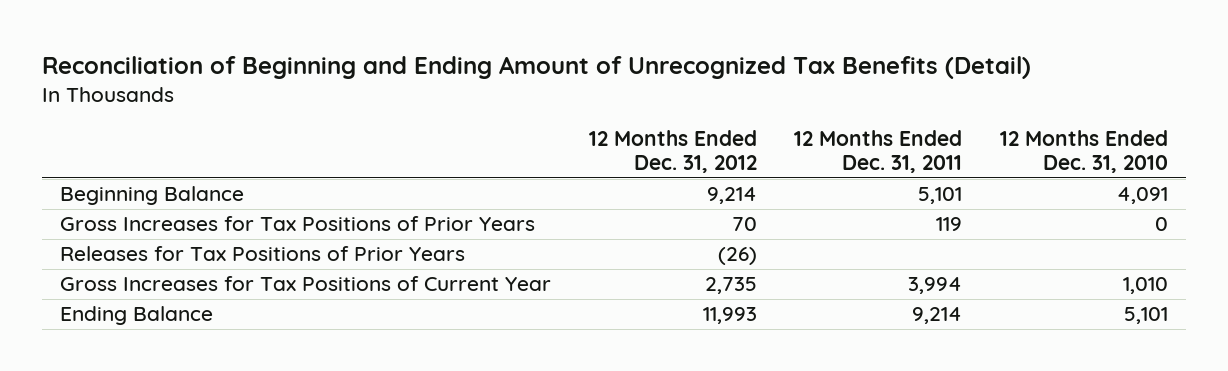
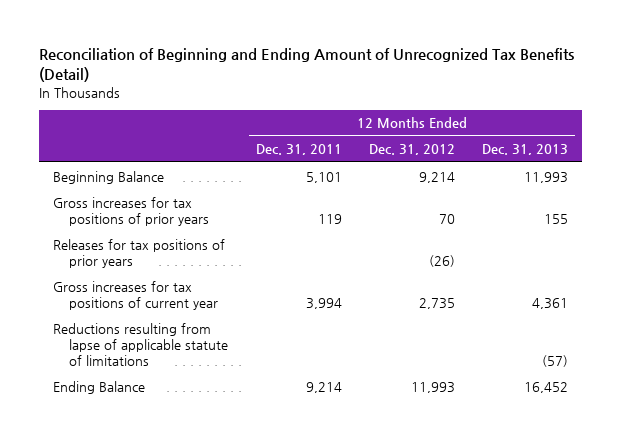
[999,129,1168,174] 12 Months Ended Dec. 31, 2010 -> none
none -> [482,144,569,156] Dec. 31, 2013
[60,216,536,232] Gross Increases for Tax Positions of Prior Years -> [52,196,210,226] Gross increases for tax positions of prior years
[60,246,466,262] Releases for Tax Positions of Prior Years -> [52,238,225,268] Releases for tax positions of prior years
[60,276,552,292] Gross Increases for Tax Positions of Current Year -> [52,280,219,310] Gross increases for tax positions of current year
none -> [52,322,229,366] Reductions resulting from lapse of applicable statute of limitations

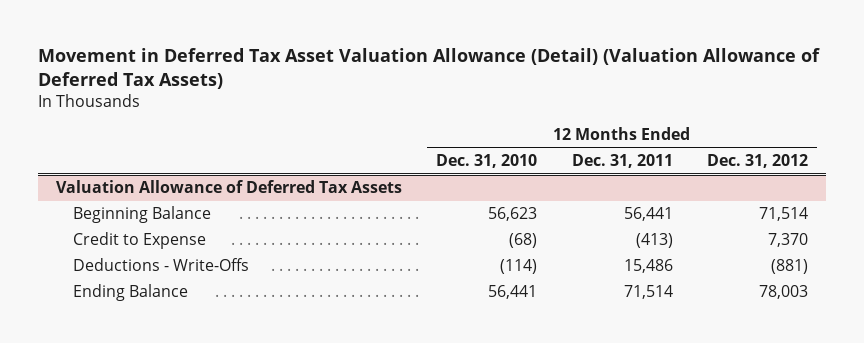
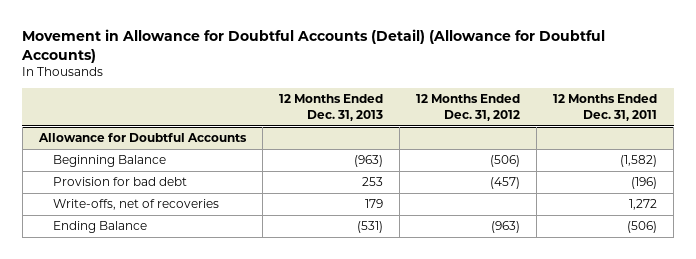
[38,48,821,89] Movement in Deferred Tax Asset Valuation Allowance (Detail) (Valuation Allowance of Deferred Tax Assets) -> [21,28,606,63] Movement in Allowance for Doubtful Accounts (Detail) (Allowance for Doubtful Accounts)
[436,154,538,169] Dec. 31, 2010 -> none
none -> [278,94,383,121] 12 Months Ended Dec. 31, 2013
[55,180,402,194] Valuation Allowance of Deferred Tax Assets -> none
[73,232,207,250] Credit to Expense -> none
[73,258,250,272] Deductions - Write-Offs -> none
none -> [37,133,247,143] Allowance for Doubtful Accounts
[623,207,673,222] 56,441 -> [620,155,658,168] (1,582)
[759,207,809,222] 71,514 -> [490,155,521,168] (506)
none -> [52,177,187,187] Provision for bad debt
none -> [52,199,219,211] Write-offs, net of recoveries
[623,285,673,300] 71,514 -> [627,221,658,234] (506)
[759,285,809,300] 78,003 -> [491,221,521,234] (963)

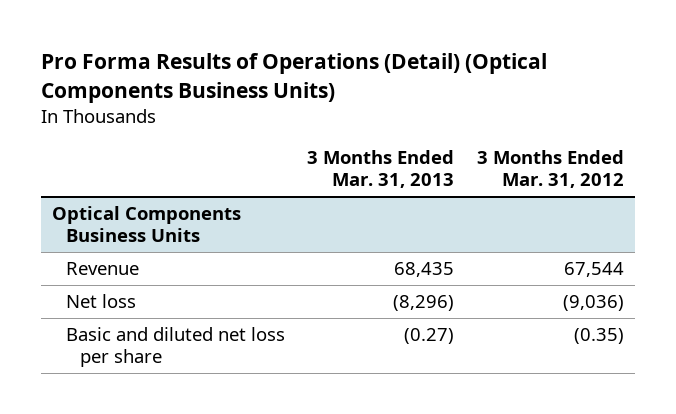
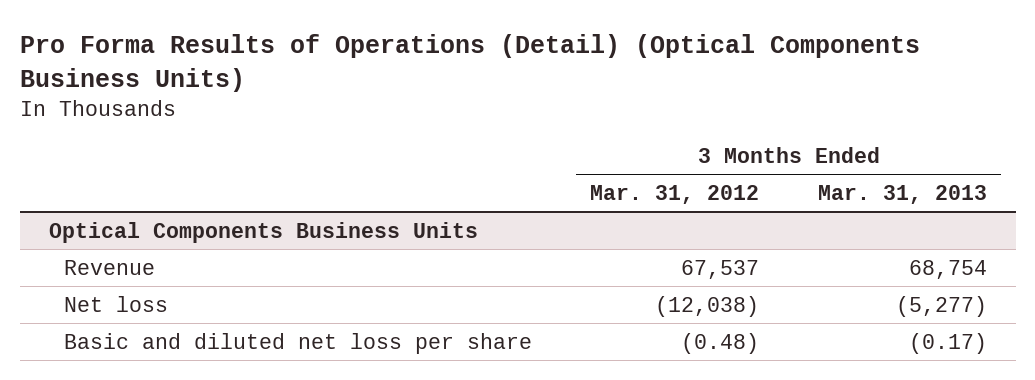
[394,262,455,278] 68,435 -> [908,259,987,279] 68,754
[563,262,624,278] 67,544 -> [681,259,760,279] 67,537
[393,295,455,312] (8,296) -> [895,295,987,317] (5,277)
[562,295,624,312] (9,036) -> [655,295,760,317] (12,038)
[404,328,455,345] (0.27) -> [908,332,987,354] (0.17)
[573,328,624,345] (0.35) -> [681,332,760,354] (0.48)

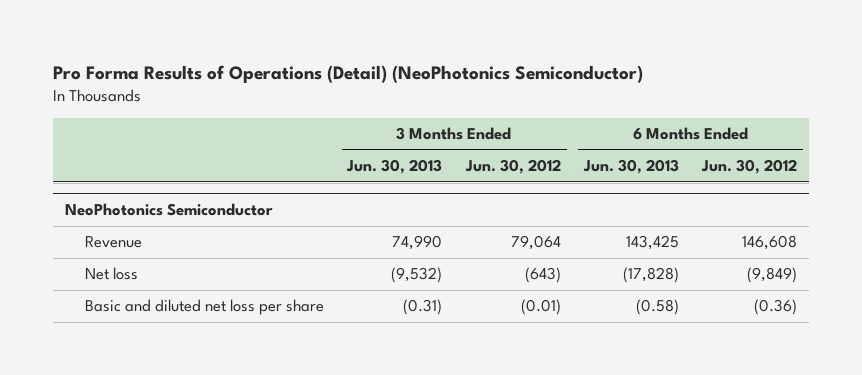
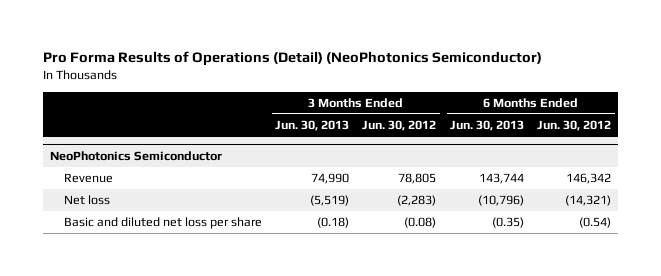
[510,235,561,251] 79,064 -> [398,173,437,185] 78,805
[626,235,680,251] 143,425 -> [478,173,524,185] 143,744
[742,235,798,251] 146,608 -> [566,173,612,185] 146,342
[391,267,443,284] (9,532) -> [309,195,349,207] (5,519)
[524,267,561,284] (643) -> [397,195,437,207] (2,283)
[623,267,680,284] (17,828) -> [477,195,524,207] (10,796)
[747,267,798,284] (9,849) -> [565,195,612,207] (14,321)
[403,299,443,316] (0.31) -> [316,217,349,229] (0.18)
[520,299,561,316] (0.01) -> [404,217,437,229] (0.08)
[636,299,680,316] (0.58) -> [491,217,524,229] (0.35)
[754,299,798,316] (0.36) -> [579,217,612,229] (0.54)

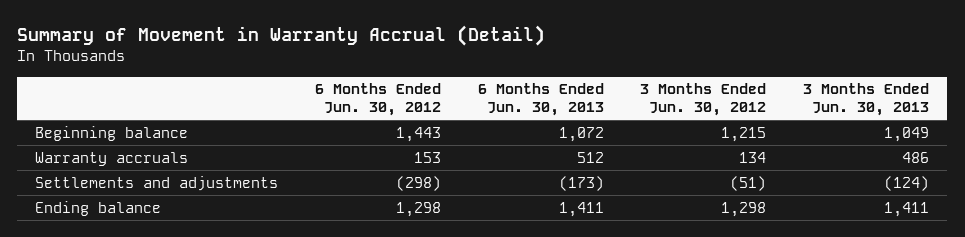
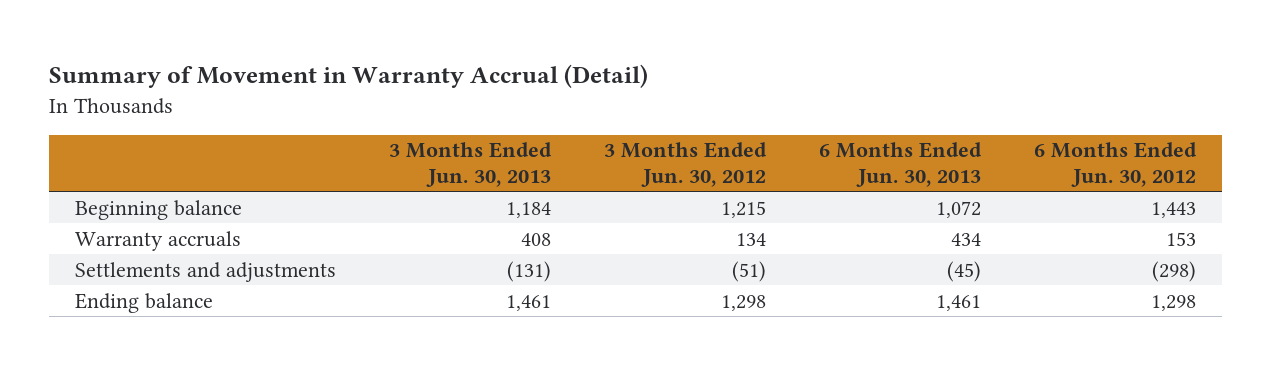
[884,126,930,142] 1,049 -> [506,201,552,218] 1,184
[576,151,604,163] 512 -> [951,232,982,246] 434
[902,151,930,163] 486 -> [521,232,552,246] 408
[558,175,604,191] (173) -> [947,260,982,282] (45)
[884,175,930,191] (124) -> [507,260,552,282] (131)
[558,201,604,217] 1,411 -> [936,294,982,311] 1,461
[884,201,930,217] 1,411 -> [506,294,552,311] 1,461

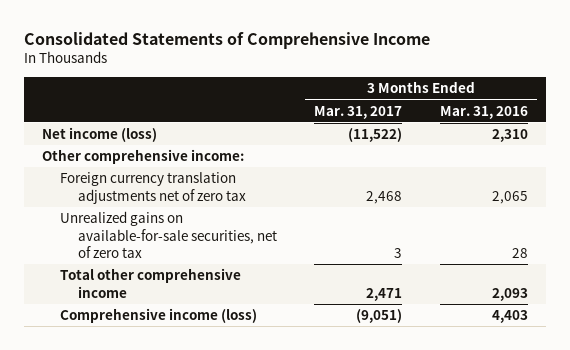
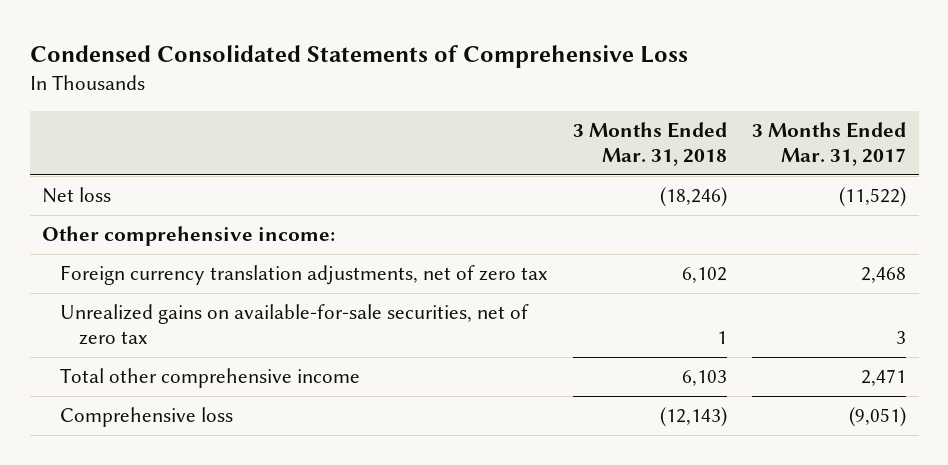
[23,31,430,49] Consolidated Statements of Comprehensive Income -> [29,45,688,69] Condensed Consolidated Statements of Comprehensive Loss
[439,105,528,119] Mar. 31, 2016 -> none
none -> [573,122,728,167] 3 Months Ended Mar. 31, 2018
[42,127,158,143] Net income (loss) -> [42,187,112,204] Net loss
[60,172,246,204] Foreign currency translation adjustments net of zero tax -> [60,265,549,286] Foreign currency translation adjustments, net of zero tax
[60,308,258,324] Comprehensive income (loss) -> [60,407,234,428] Comprehensive loss

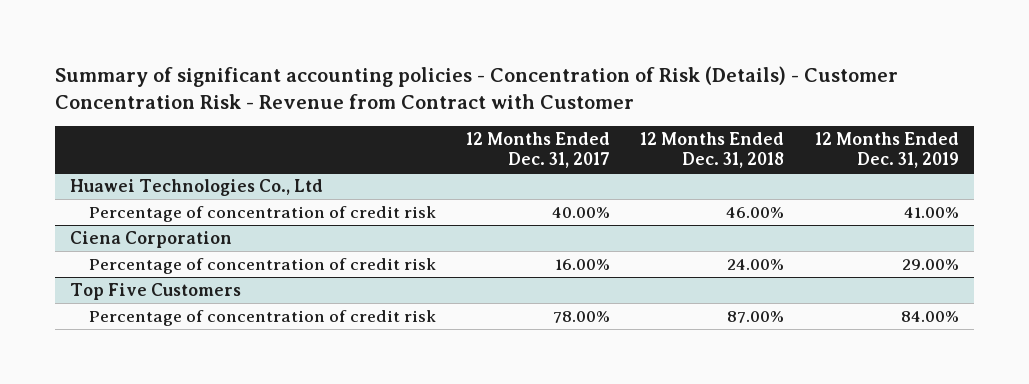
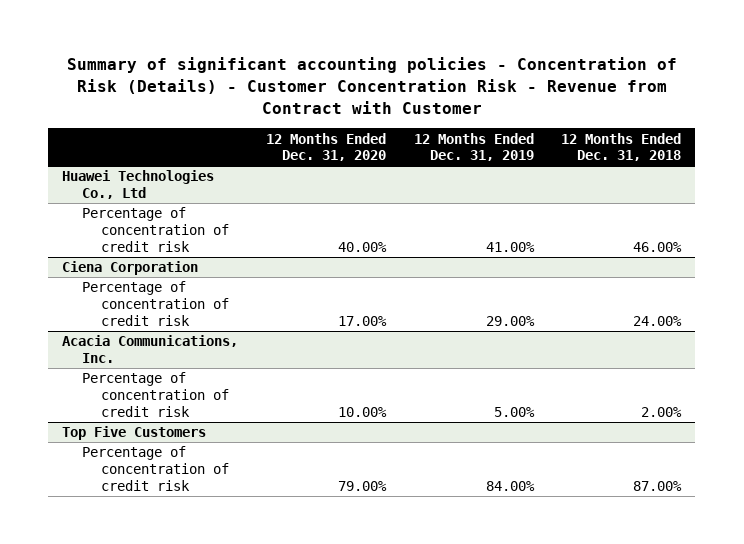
[466,131,611,169] 12 Months Ended Dec. 31, 2017 -> none
none -> [265,132,386,162] 12 Months Ended Dec. 31, 2020
none -> [62,335,239,364] Acacia Communications, Inc.
none -> [81,372,229,417] Percentage of concentration of credit risk

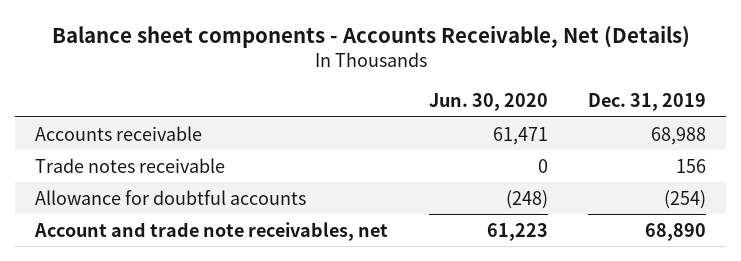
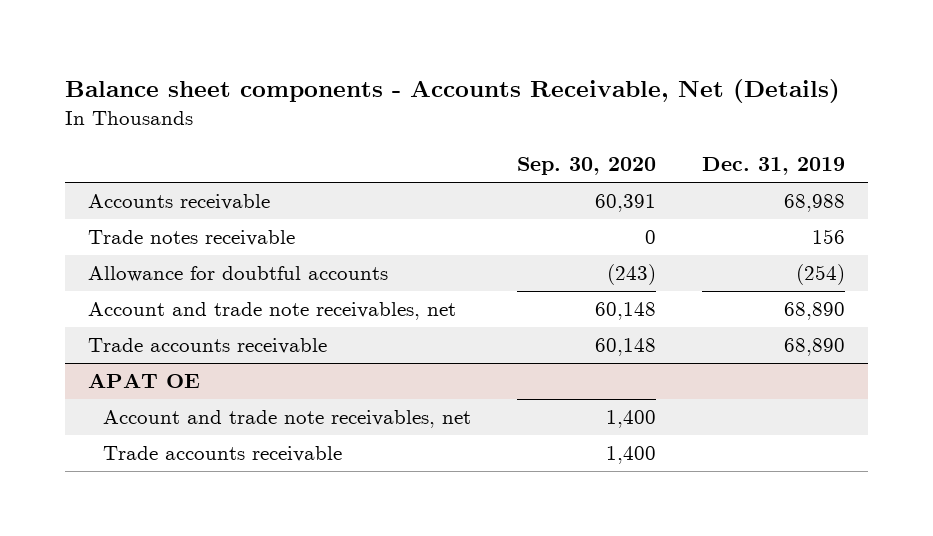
[428,93,548,112] Jun. 30, 2020 -> none
none -> [517,157,657,176] Sep. 30, 2020
none -> [88,338,328,355] Trade accounts receivable
none -> [88,373,201,389] APAT OE
none -> [103,410,472,429] Account and trade note receivables, net
none -> [103,446,343,463] Trade accounts receivable

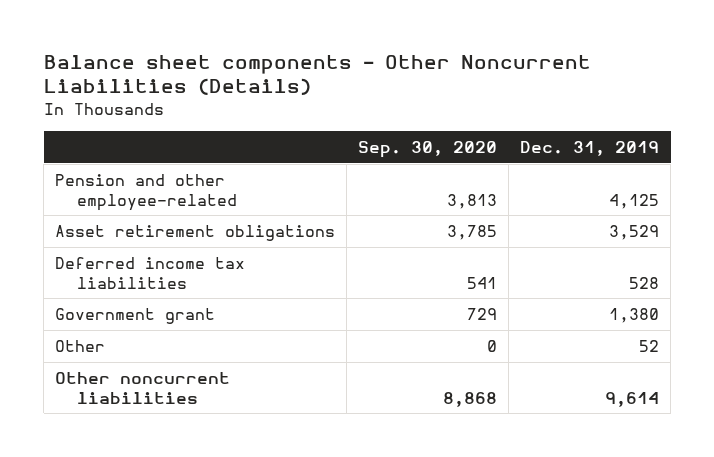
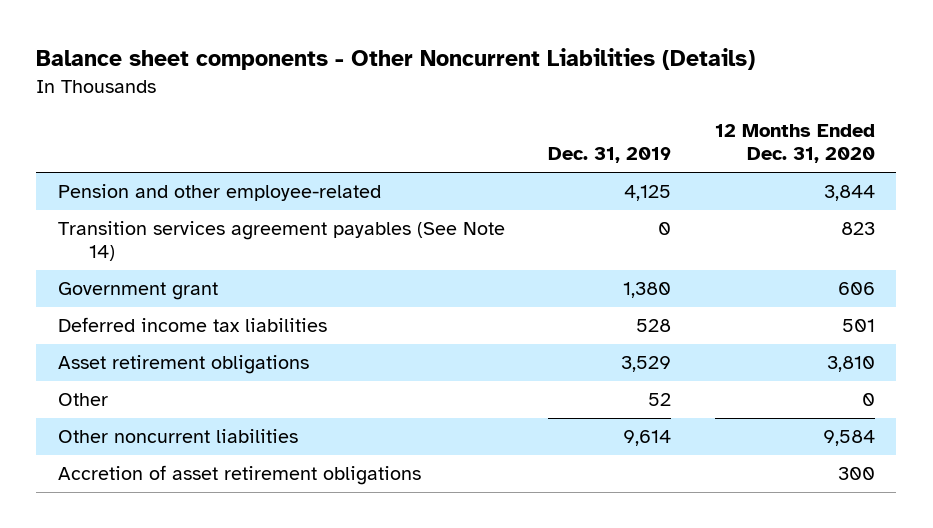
[358,140,498,158] Sep. 30, 2020 -> none
none -> [714,124,875,164] 12 Months Ended Dec. 31, 2020
none -> [57,221,505,262] Transition services agreement payables (See Note 14)
[55,256,246,289] Deferred income tax liabilities -> [57,317,327,333] Deferred income tax liabilities
[55,224,336,241] Asset retirement obligations -> [57,355,309,375] Asset retirement obligations
none -> [57,465,421,486] Accretion of asset retirement obligations

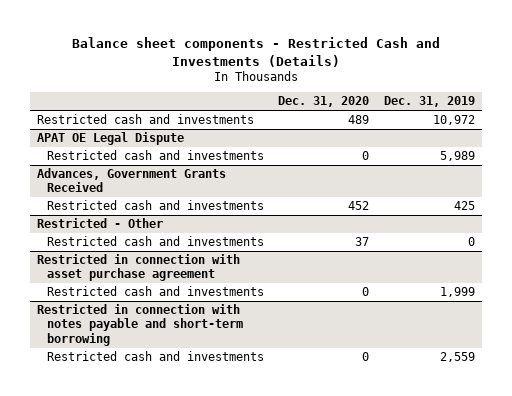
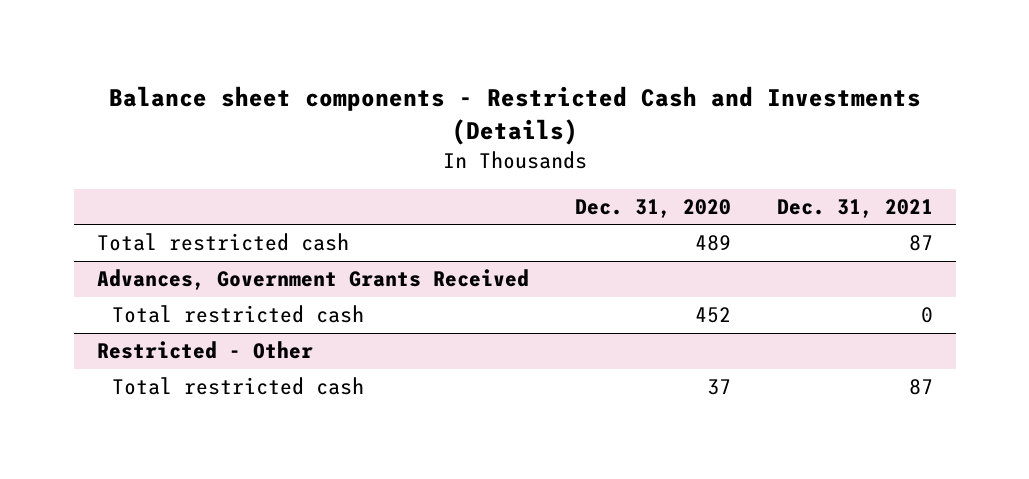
[384,96,476,108] Dec. 31, 2019 -> none
none -> [776,198,933,218] Dec. 31, 2021
[37,132,185,146] APAT OE Legal Dispute -> none
[46,150,264,161] Restricted cash and investments -> none
[37,114,255,125] Restricted cash and investments -> [96,233,349,252] Total restricted cash
[46,200,264,211] Restricted cash and investments -> [111,305,364,324] Total restricted cash
[37,254,241,282] Restricted in connection with asset purchase agreement -> none
[46,286,264,297] Restricted cash and investments -> none
[37,304,243,346] Restricted in connection with notes payable and short-term borrowing -> none
[46,351,264,362] Restricted cash and investments -> none
[46,236,264,247] Restricted cash and investments -> [111,377,364,396] Total restricted cash

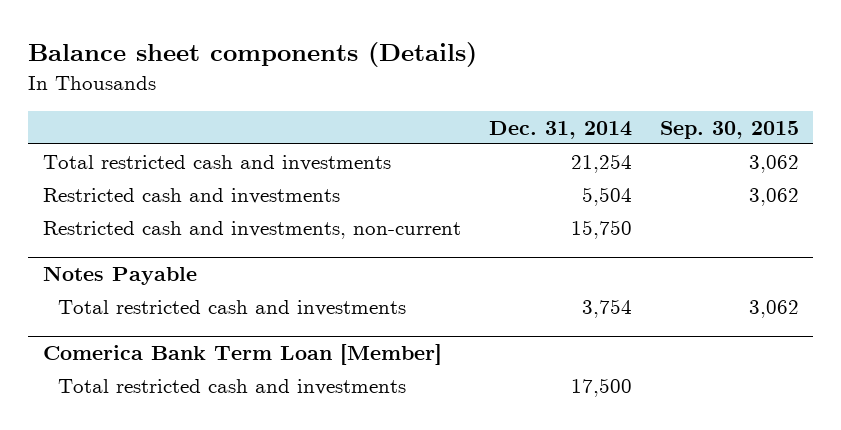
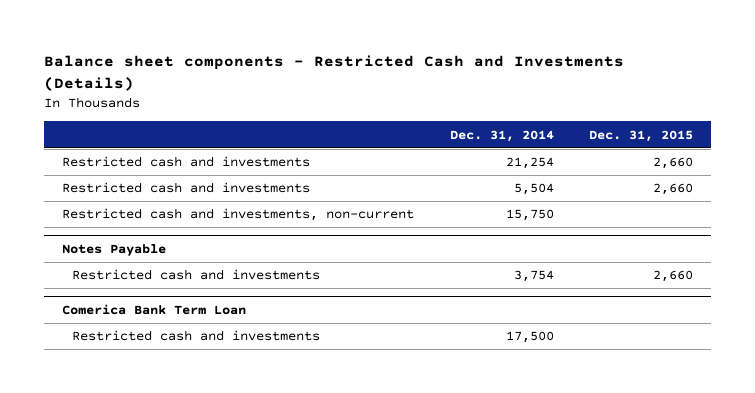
[28,42,478,68] Balance sheet components (Details) -> [44,55,625,92] Balance sheet components - Restricted Cash and Investments (Details)
[659,120,799,139] Sep. 30, 2015 -> none
none -> [589,129,694,142] Dec. 31, 2015
[42,154,391,171] Total restricted cash and investments -> [62,156,311,168] Restricted cash and investments
[58,299,407,316] Total restricted cash and investments -> [72,269,321,281] Restricted cash and investments
[42,344,442,366] Comerica Bank Term Loan [Member] -> [62,303,247,315] Comerica Bank Term Loan
[58,378,407,395] Total restricted cash and investments -> [72,330,321,342] Restricted cash and investments

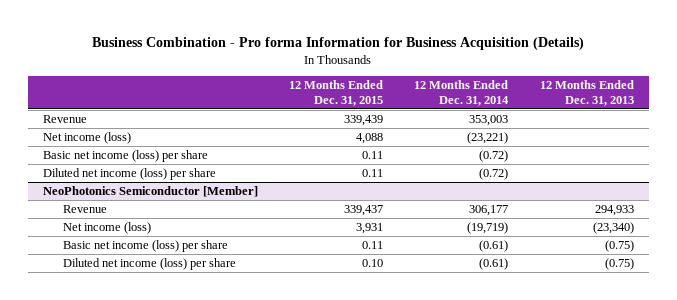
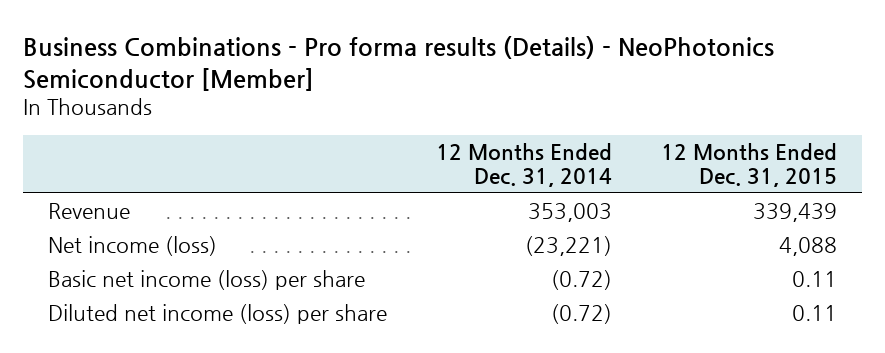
[92,36,585,50] Business Combination - Pro forma Information for Business Acquisition (Details) -> [22,35,774,91] Business Combinations - Pro forma results (Details) - NeoPhotonics Semiconductor [Member]
[539,79,634,106] 12 Months Ended Dec. 31, 2013 -> none
[43,186,259,198] NeoPhotonics Semiconductor [Member] -> none
[62,205,107,214] Revenue -> none
[62,222,151,235] Net income (loss) -> none
[62,240,228,253] Basic net income (loss) per share -> none
[62,258,236,271] Diluted net income (loss) per share -> none

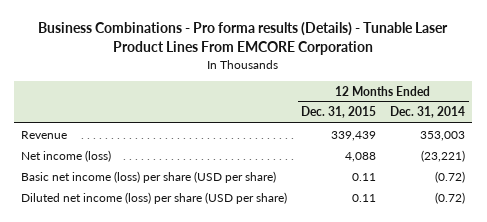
[22,35,774,91] Business Combinations - Pro forma results (Details) - NeoPhotonics Semiconductor [Member] -> [38,22,449,56] Business Combinations - Pro forma results (Details) - Tunable Laser Product Lines From EMCORE Corporation
[47,270,365,291] Basic net income (loss) per share -> [21,170,277,183] Basic net income (loss) per share (USD per share)
[47,304,387,325] Diluted net income (loss) per share -> [21,191,288,204] Diluted net income (loss) per share (USD per share)

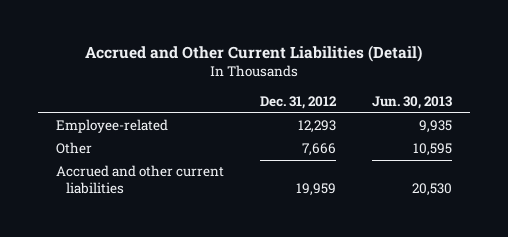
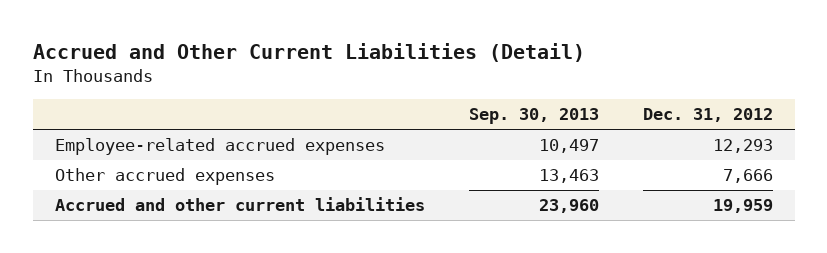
[372,95,453,109] Jun. 30, 2013 -> none
none -> [468,108,599,125] Sep. 30, 2013
[55,119,168,134] Employee-related -> [54,138,385,156] Employee-related accrued expenses
[55,142,92,155] Other -> [54,168,275,186] Other accrued expenses

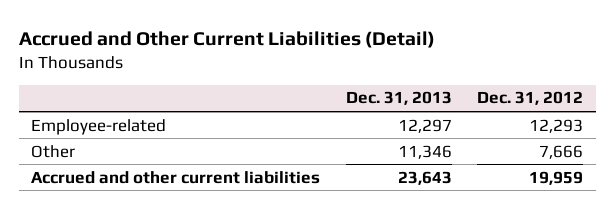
[468,108,599,125] Sep. 30, 2013 -> none
none -> [345,91,452,106] Dec. 31, 2013
[54,138,385,156] Employee-related accrued expenses -> [31,118,167,135] Employee-related
[54,168,275,186] Other accrued expenses -> [31,144,76,158] Other

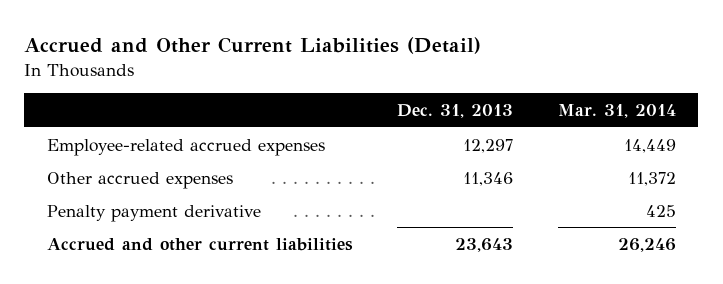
[477,91,584,106] Dec. 31, 2012 -> none
none -> [558,104,677,119] Mar. 31, 2014
[31,118,167,135] Employee-related -> [46,138,325,156] Employee-related accrued expenses
[31,144,76,158] Other -> [46,171,233,189] Other accrued expenses
none -> [46,204,261,222] Penalty payment derivative

